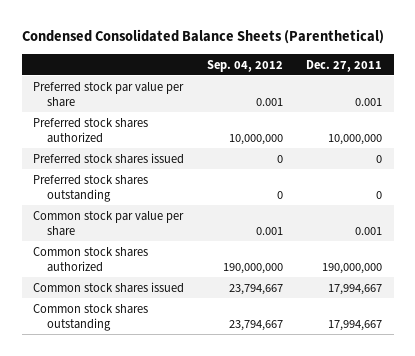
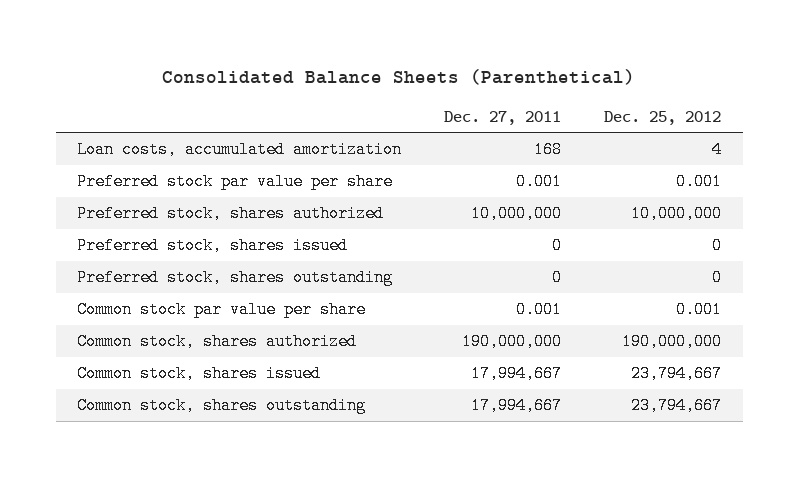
[21,29,384,45] Condensed Consolidated Balance Sheets (Parenthetical) -> [162,68,636,85] Consolidated Balance Sheets (Parenthetical)
[207,59,284,72] Sep. 04, 2012 -> none
none -> [604,110,722,125] Dec. 25, 2012
none -> [77,141,403,159] Loan costs, accumulated amortization
[33,117,149,144] Preferred stock shares authorized -> [77,205,385,223] Preferred stock, shares authorized
[33,152,185,164] Preferred stock shares issued -> [77,237,349,255] Preferred stock, shares issued
[33,174,149,203] Preferred stock shares outstanding -> [77,269,394,287] Preferred stock, shares outstanding
[33,246,149,273] Common stock shares authorized -> [77,333,358,351] Common stock, shares authorized
[33,281,185,293] Common stock shares issued -> [77,365,322,383] Common stock, shares issued
[33,303,149,332] Common stock shares outstanding -> [77,397,367,415] Common stock, shares outstanding

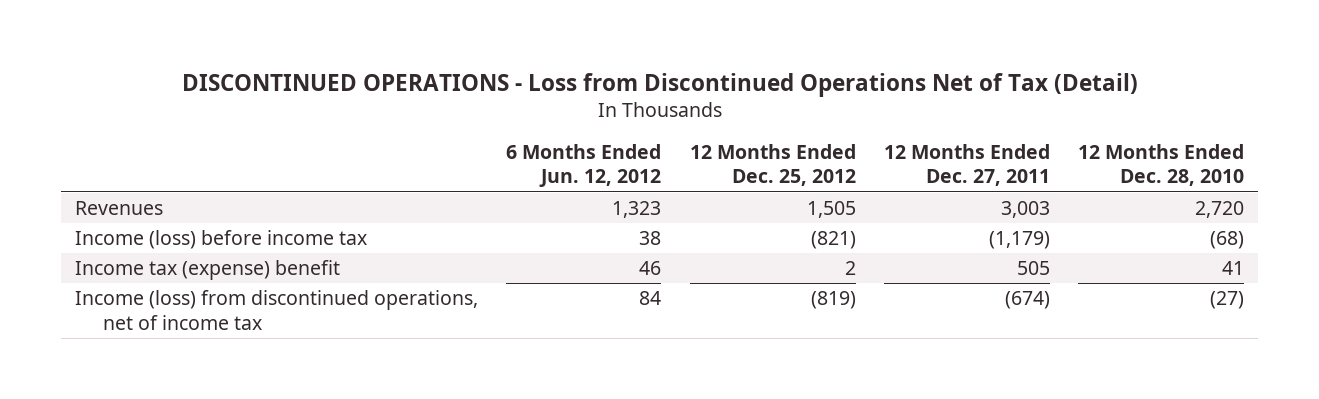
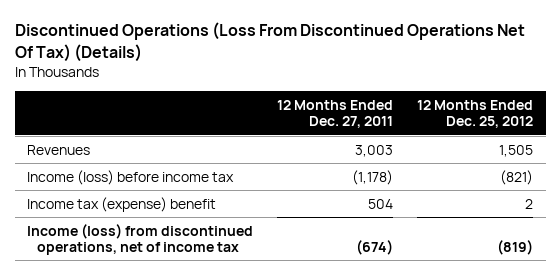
[181,73,1138,98] DISCONTINUED OPERATIONS - Loss from Discontinued Operations Net of Tax (Detail) -> [14,22,525,63] Discontinued Operations (Loss From Discontinued Operations Net Of Tax) (Details)
[506,144,662,188] 6 Months Ended Jun. 12, 2012 -> none
[1078,144,1245,187] 12 Months Ended Dec. 28, 2010 -> none
[988,231,1050,250] (1,179) -> [352,169,394,185] (1,178)
[1016,261,1050,276] 505 -> [368,198,394,209] 504

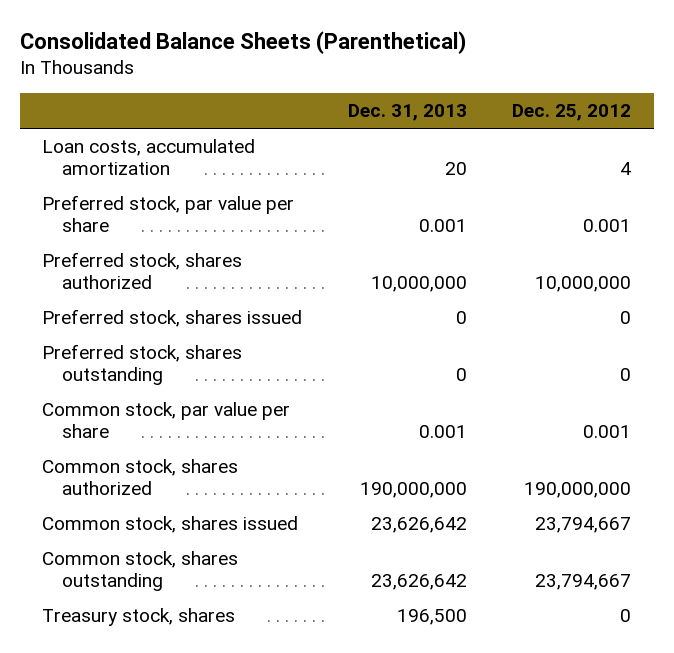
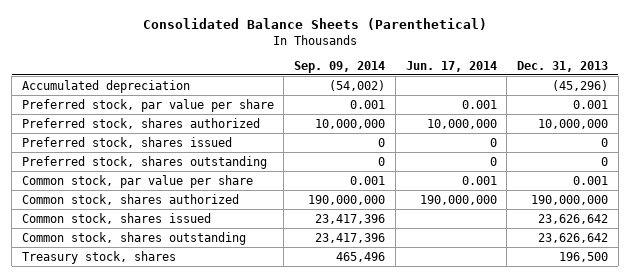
[512,104,632,122] Dec. 25, 2012 -> none
none -> [294,60,386,73] Sep. 09, 2014
none -> [405,60,497,72] Jun. 17, 2014
[42,139,256,176] Loan costs, accumulated amortization -> none
none -> [21,79,190,93] Accumulated depreciation

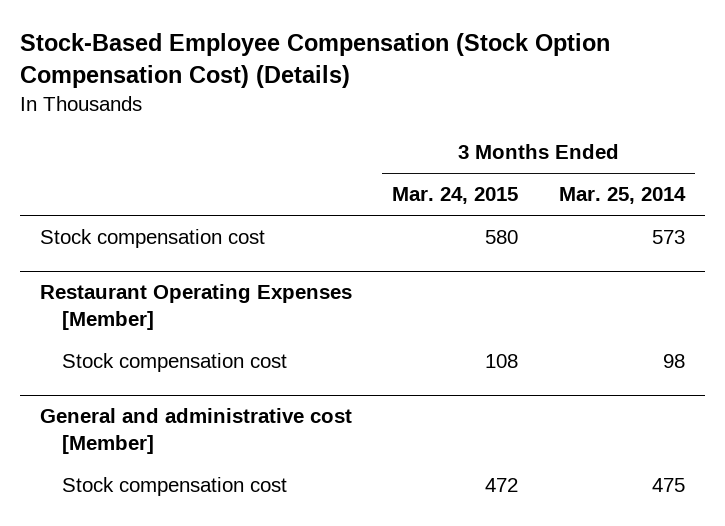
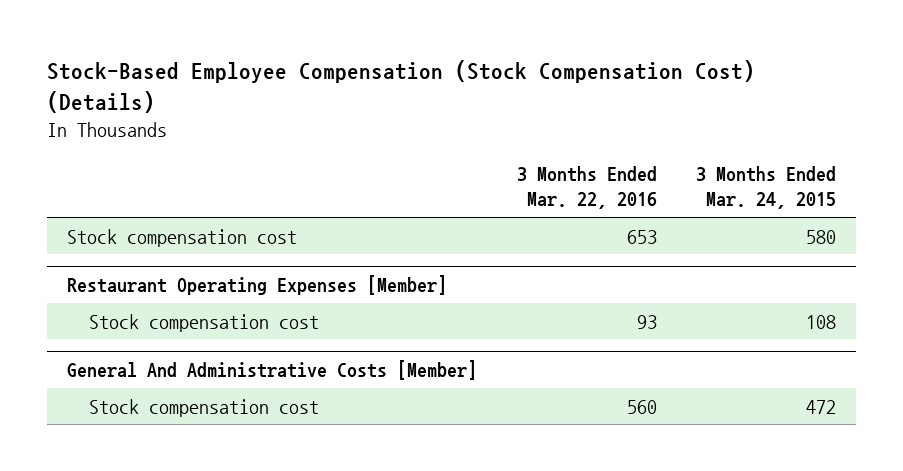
[19,33,610,89] Stock-Based Employee Compensation (Stock Option Compensation Cost) (Details) -> [47,60,756,113] Stock-Based Employee Compensation (Stock Compensation Cost) (Details)
[559,187,687,205] Mar. 25, 2014 -> none
none -> [516,166,657,210] 3 Months Ended Mar. 22, 2016
[39,408,352,454] General and administrative cost [Member] -> [66,360,477,381] General And Administrative Costs [Member]

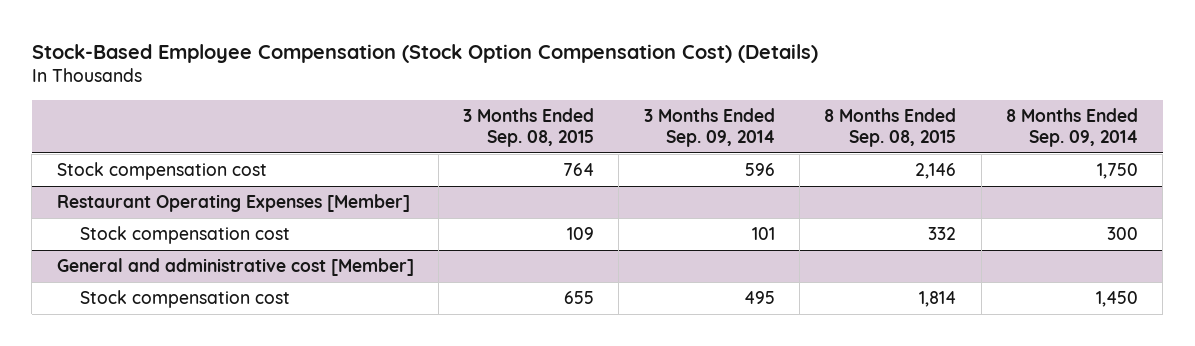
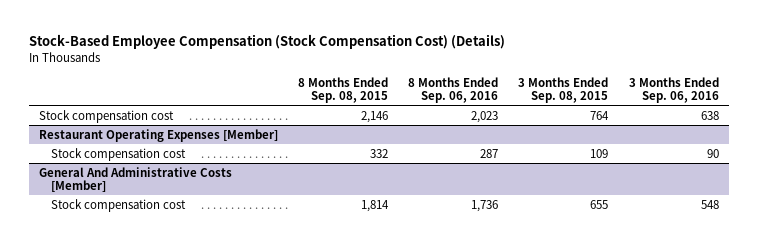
[31,43,818,63] Stock-Based Employee Compensation (Stock Option Compensation Cost) (Details) -> [28,34,505,50] Stock-Based Employee Compensation (Stock Compensation Cost) (Details)
[643,107,775,147] 3 Months Ended Sep. 09, 2014 -> none
[1005,107,1138,147] 8 Months Ended Sep. 09, 2014 -> none
none -> [408,76,499,104] 8 Months Ended Sep. 06, 2016
none -> [628,76,719,104] 3 Months Ended Sep. 06, 2016
[56,258,414,277] General and administrative cost [Member] -> [38,166,232,192] General And Administrative Costs [Member]

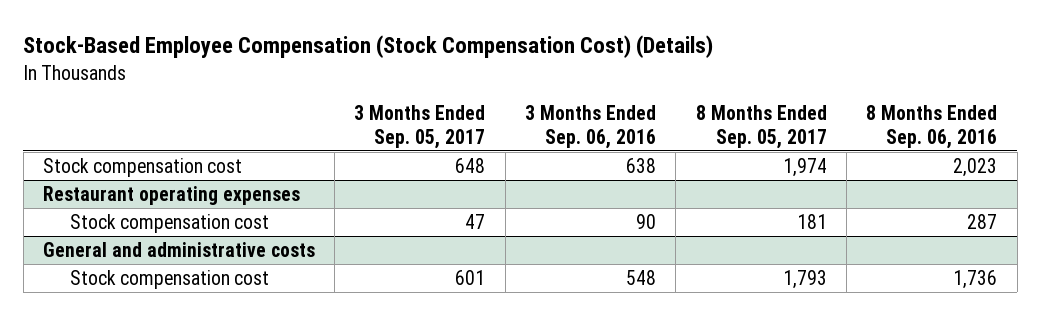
[297,76,388,104] 8 Months Ended Sep. 08, 2015 -> none
[518,76,609,104] 3 Months Ended Sep. 08, 2015 -> none
none -> [354,105,486,149] 3 Months Ended Sep. 05, 2017
none -> [695,105,827,149] 8 Months Ended Sep. 05, 2017
[38,128,278,142] Restaurant Operating Expenses [Member] -> [42,186,300,206] Restaurant operating expenses
[38,166,232,192] General And Administrative Costs [Member] -> [42,242,315,258] General and administrative costs

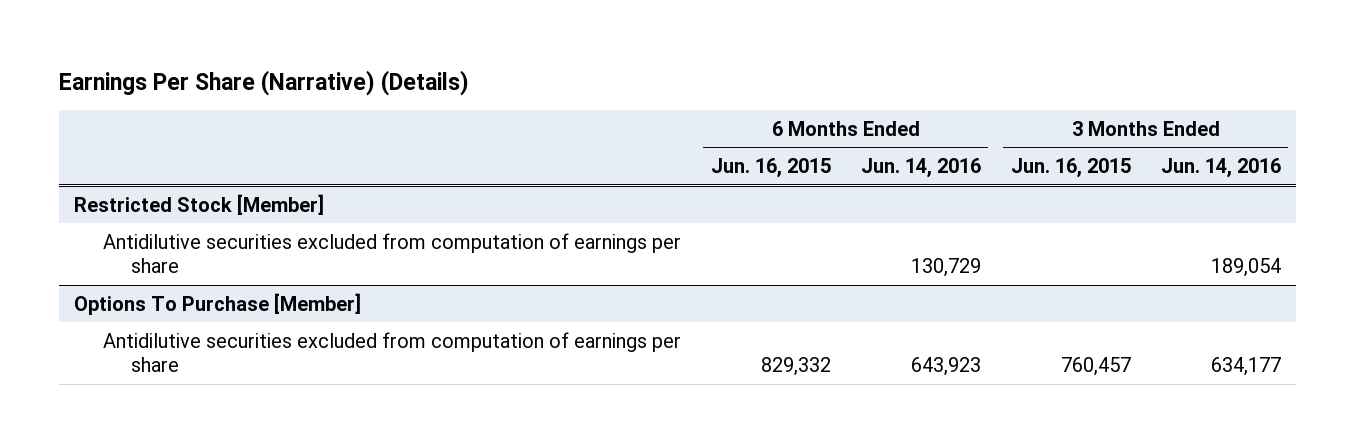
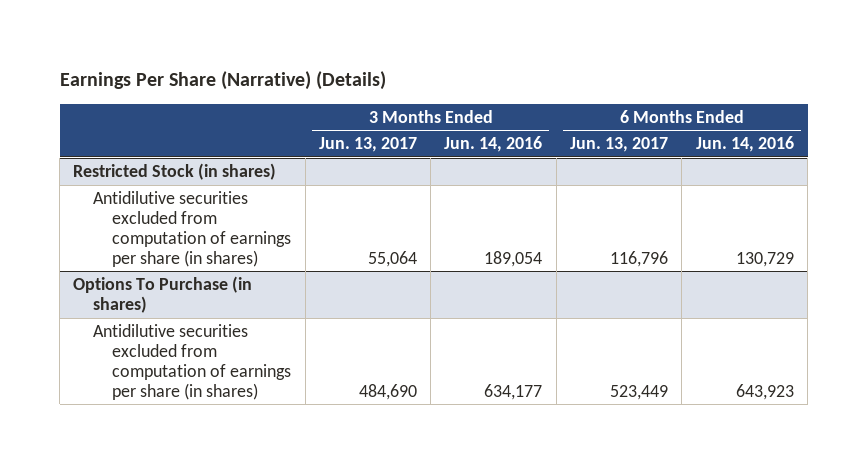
[710,158,831,179] Jun. 16, 2015 -> none
[1010,158,1131,179] Jun. 16, 2015 -> none
none -> [318,137,417,153] Jun. 13, 2017
none -> [570,137,669,153] Jun. 13, 2017
[74,193,325,215] Restricted Stock [Member] -> [73,162,277,180] Restricted Stock (in shares)
[102,232,681,274] Antidilutive securities excluded from computation of earnings per share -> [92,190,292,267] Antidilutive securities excluded from computation of earnings per share (in shares)
[74,292,362,315] Options To Purchase [Member] -> [73,275,253,313] Options To Purchase (in shares)
[102,331,681,373] Antidilutive securities excluded from computation of earnings per share -> [92,323,292,400] Antidilutive securities excluded from computation of earnings per share (in shares)

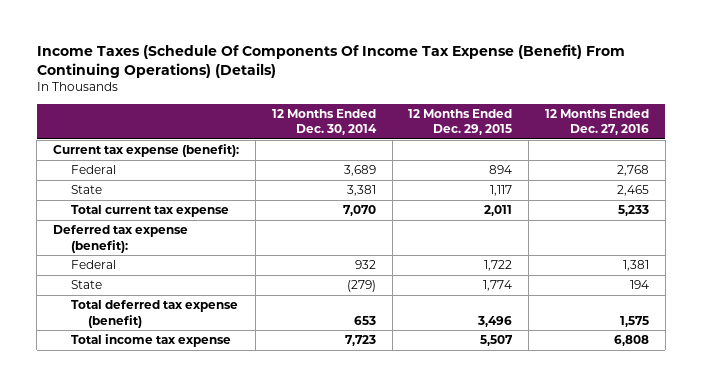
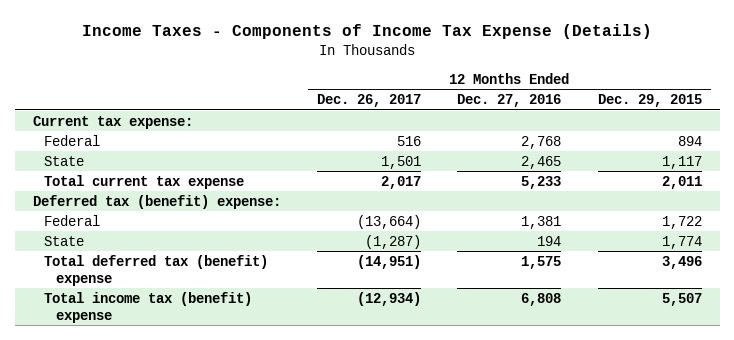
[36,43,625,78] Income Taxes (Schedule Of Components Of Income Tax Expense (Benefit) From Continuing Operations) (Details) -> [82,24,653,40] Income Taxes - Components of Income Tax Expense (Details)
[271,108,377,136] 12 Months Ended Dec. 30, 2014 -> none
none -> [317,94,422,108] Dec. 26, 2017
[53,144,240,158] Current tax expense (benefit): -> [32,115,193,129] Current tax expense:
[53,225,189,253] Deferred tax expense (benefit): -> [32,194,281,209] Deferred tax (benefit) expense:
[70,300,238,328] Total deferred tax expense (benefit) -> [44,254,269,286] Total deferred tax (benefit) expense
[70,334,231,348] Total income tax expense -> [44,291,253,323] Total income tax (benefit) expense

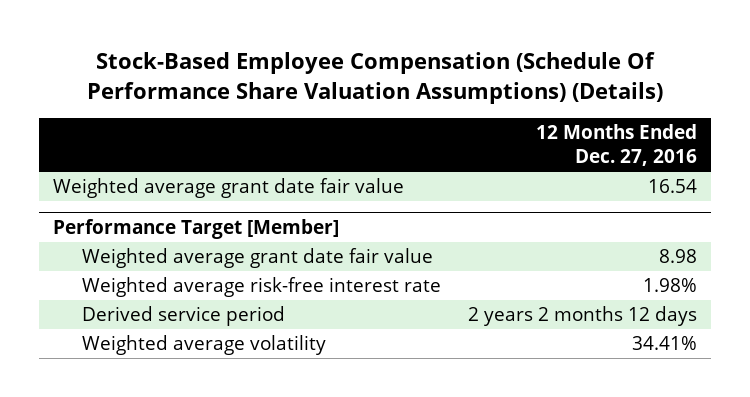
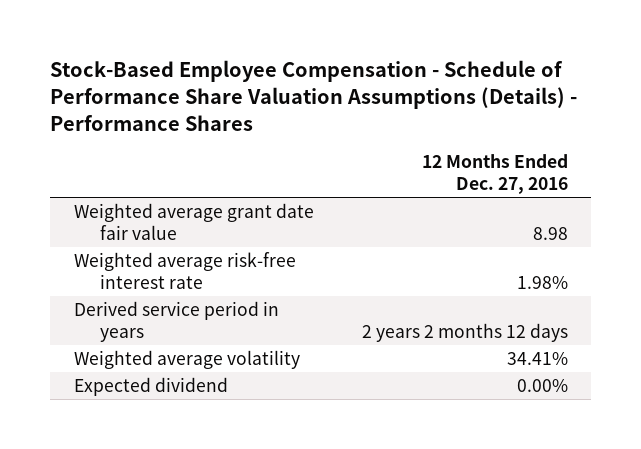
[87,52,664,104] Stock-Based Employee Compensation (Schedule Of Performance Share Valuation Assumptions) (Details) -> [49,60,577,132] Stock-Based Employee Compensation - Schedule of Performance Share Valuation Assumptions (Details) - Performance Shares
[52,178,404,199] Weighted average grant date fair value -> none
[52,219,339,240] Performance Target [Member] -> none
[81,306,285,327] Derived service period -> [73,300,279,342] Derived service period in years
none -> [73,376,228,396] Expected dividend

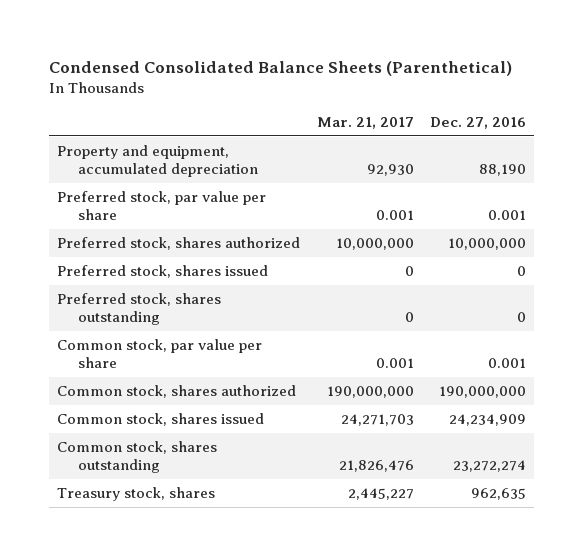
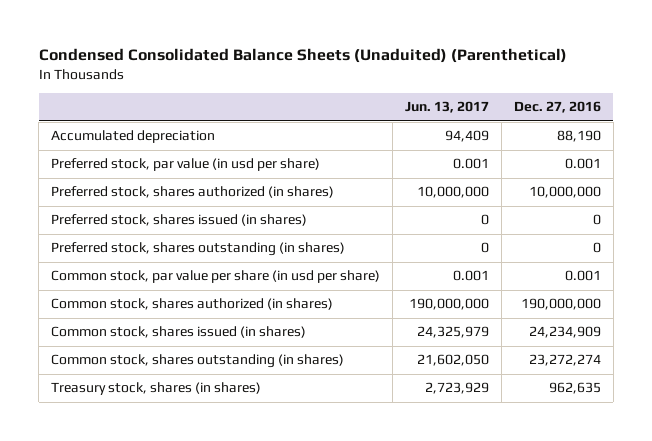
[49,60,513,76] Condensed Consolidated Balance Sheets (Parenthetical) -> [38,48,567,64] Condensed Consolidated Balance Sheets (Unaduited) (Parenthetical)
[316,116,414,129] Mar. 21, 2017 -> none
none -> [405,101,490,114] Jun. 13, 2017
[57,145,258,177] Property and equipment, accumulated depreciation -> [51,130,216,144] Accumulated depreciation
[57,191,267,220] Preferred stock, par value per share -> [51,158,321,172] Preferred stock, par value (in usd per share)
[57,237,301,251] Preferred stock, shares authorized -> [51,186,335,199] Preferred stock, shares authorized (in shares)
[57,265,269,279] Preferred stock, shares issued -> [51,214,308,227] Preferred stock, shares issued (in shares)
[57,293,222,325] Preferred stock, shares outstanding -> [51,242,346,257] Preferred stock, shares outstanding (in shares)
[57,339,263,368] Common stock, par value per share -> [51,270,381,284] Common stock, par value per share (in usd per share)
[57,385,297,399] Common stock, shares authorized -> [51,298,334,311] Common stock, shares authorized (in shares)
[57,413,265,427] Common stock, shares issued -> [51,326,307,339] Common stock, shares issued (in shares)
[57,441,218,473] Common stock, shares outstanding -> [51,354,345,369] Common stock, shares outstanding (in shares)
[57,487,216,502] Treasury stock, shares -> [51,382,262,396] Treasury stock, shares (in shares)

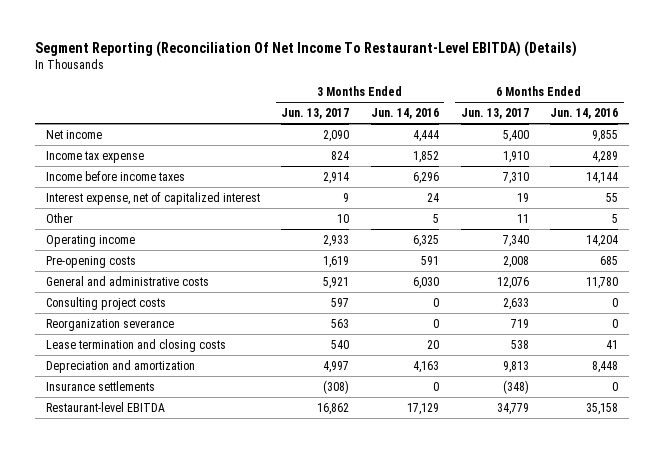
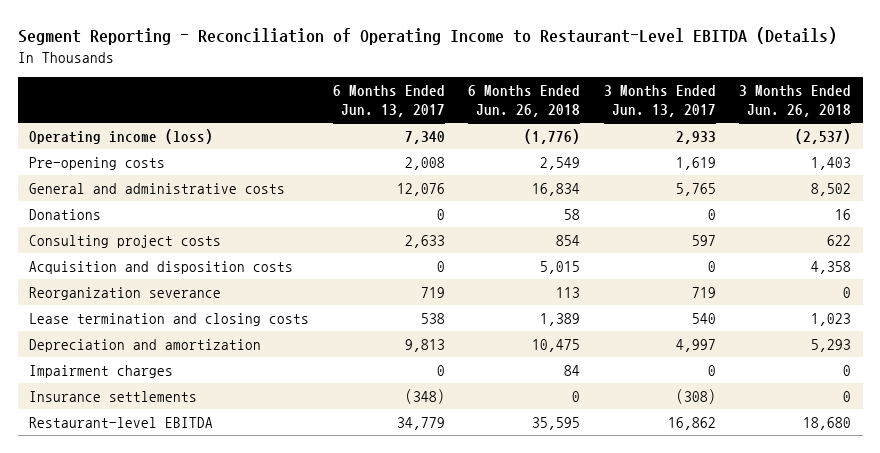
[34,41,577,58] Segment Reporting (Reconciliation Of Net Income To Restaurant-Level EBITDA) (Details) -> [17,27,837,46] Segment Reporting - Reconciliation of Operating Income to Restaurant-Level EBITDA (Details)
[370,107,439,119] Jun. 14, 2016 -> none
[550,107,619,119] Jun. 14, 2016 -> none
none -> [468,84,581,117] 6 Months Ended Jun. 26, 2018
none -> [738,84,851,117] 3 Months Ended Jun. 26, 2018
[45,129,102,139] Net income -> none
[45,150,144,163] Income tax expense -> none
[45,170,185,181] Income before income taxes -> none
[45,191,260,205] Interest expense, net of capitalized interest -> none
[45,212,73,223] Other -> none
[45,234,135,247] Operating income -> [29,128,214,144] Operating income (loss)
[323,276,350,289] 5,921 -> [675,182,716,196] 5,765
none -> [29,208,102,220] Donations
none -> [29,260,294,274] Acquisition and disposition costs
[331,318,350,328] 563 -> [691,286,716,298] 719
none -> [29,364,174,378] Impairment charges

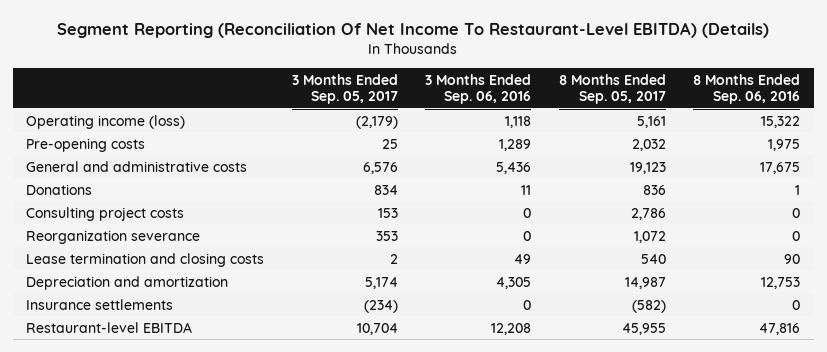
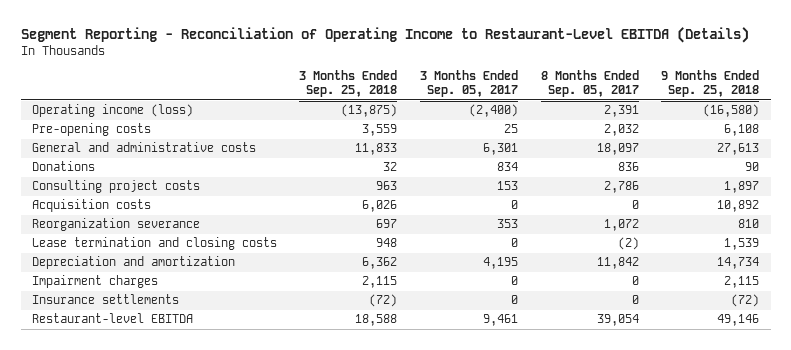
[57,21,770,38] Segment Reporting (Reconciliation Of Net Income To Restaurant-Level EBITDA) (Details) -> [20,26,749,43] Segment Reporting - Reconciliation of Operating Income to Restaurant-Level EBITDA (Details)
[425,73,532,105] 3 Months Ended Sep. 06, 2016 -> none
[693,73,801,105] 8 Months Ended Sep. 06, 2016 -> none
none -> [299,69,398,98] 3 Months Ended Sep. 25, 2018
none -> [661,69,760,98] 9 Months Ended Sep. 25, 2018
[355,115,398,129] (2,179) -> [469,104,519,118] (2,400)
[636,115,666,128] 5,161 -> [603,105,639,118] 2,391
[362,161,398,174] 6,576 -> [483,143,519,156] 6,301
[629,161,666,174] 19,123 -> [596,143,639,156] 18,097
none -> [31,199,151,213] Acquisition costs
[389,253,398,264] 2 -> [511,238,519,248] 0
[640,253,666,264] 540 -> [617,237,639,251] (2)
[364,276,398,289] 5,174 -> [483,257,519,270] 4,195
[624,276,666,289] 14,987 -> [596,257,639,270] 11,842
none -> [31,275,158,289] Impairment charges
[363,299,398,313] (234) -> [511,295,519,305] 0
[631,299,666,313] (582) -> [631,295,639,305] 0
[356,322,398,335] 10,704 -> [483,314,519,327] 9,461
[621,322,666,335] 45,955 -> [596,314,639,327] 39,054

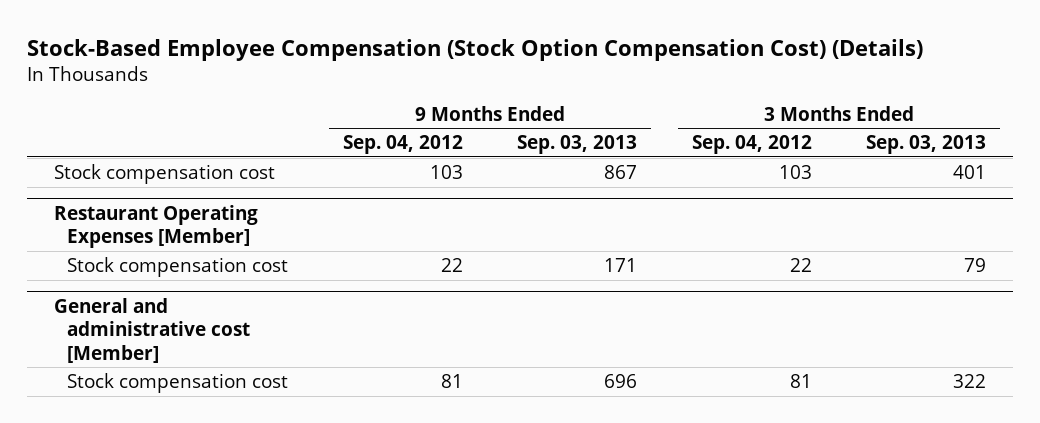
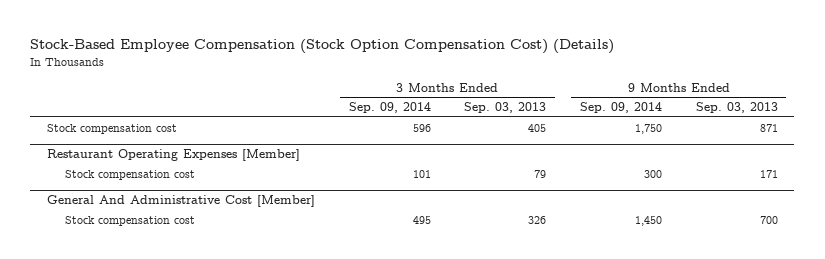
[342,135,463,155] Sep. 04, 2012 -> none
[691,135,812,155] Sep. 04, 2012 -> none
none -> [348,102,431,114] Sep. 09, 2014
none -> [579,102,662,114] Sep. 09, 2014
[604,164,638,179] 867 -> [759,123,778,132] 871
[952,164,986,179] 401 -> [528,123,547,132] 405
[54,297,251,363] General and administrative cost [Member] -> [46,195,315,208] General And Administrative Cost [Member]
[604,373,638,388] 696 -> [759,215,778,224] 700
[952,373,986,388] 322 -> [528,215,547,224] 326

